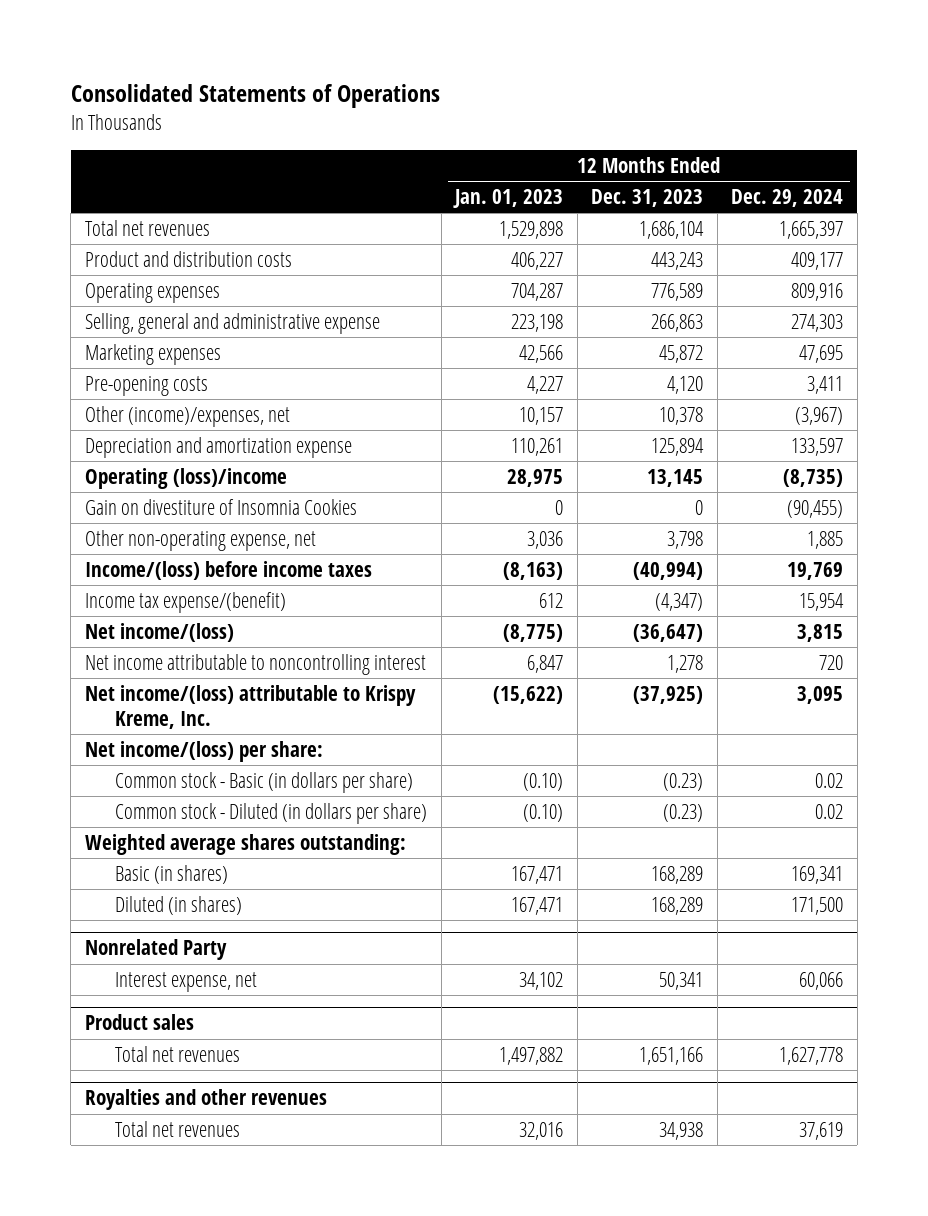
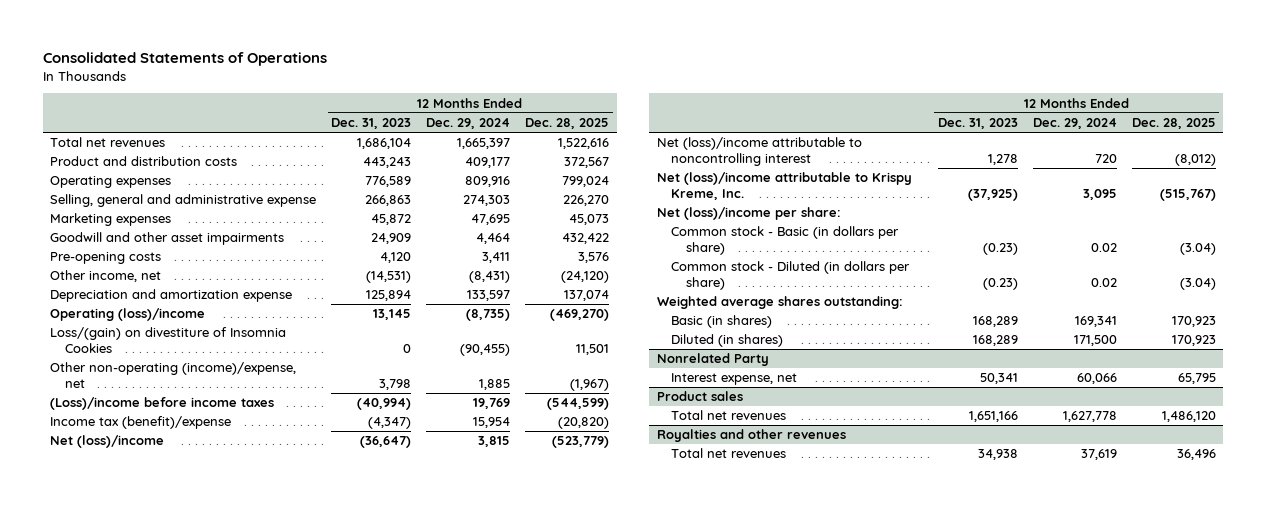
[453,189,564,209] Jan. 01, 2023 -> none
none -> [525,118,610,130] Dec. 28, 2025
none -> [50,232,285,246] Goodwill and other asset impairments
[84,405,290,427] Other (income)/expenses, net -> [50,270,162,283] Other income, net
[659,406,704,425] 10,378 -> [366,271,412,284] (14,531)
[795,406,844,425] (3,967) -> [469,271,511,284] (8,431)
[84,498,357,515] Gain on divestiture of Insomnia Cookies -> [50,327,287,354] Loss/(gain) on divestiture of Insomnia Cookies
[84,529,316,551] Other non-operating expense, net -> [50,362,297,389] Other non-operating (income)/expense, net
[84,560,372,580] Income/(loss) before income taxes -> [50,397,275,411] (Loss)/income before income taxes
[84,591,286,613] Income tax expense/(benefit) -> [50,416,232,430] Income tax (benefit)/expense
[84,622,234,642] Net income/(loss) -> [50,435,165,449] Net (loss)/income
[84,653,426,675] Net income attributable to noncontrolling interest -> [656,137,862,167] Net (loss)/income attributable to noncontrolling interest
[84,684,416,730] Net income/(loss) attributable to Krispy Kreme, Inc. -> [656,172,912,201] Net (loss)/income attributable to Krispy Kreme, Inc.
[84,740,323,762] Net income/(loss) per share: -> [656,207,841,221] Net (loss)/income per share:

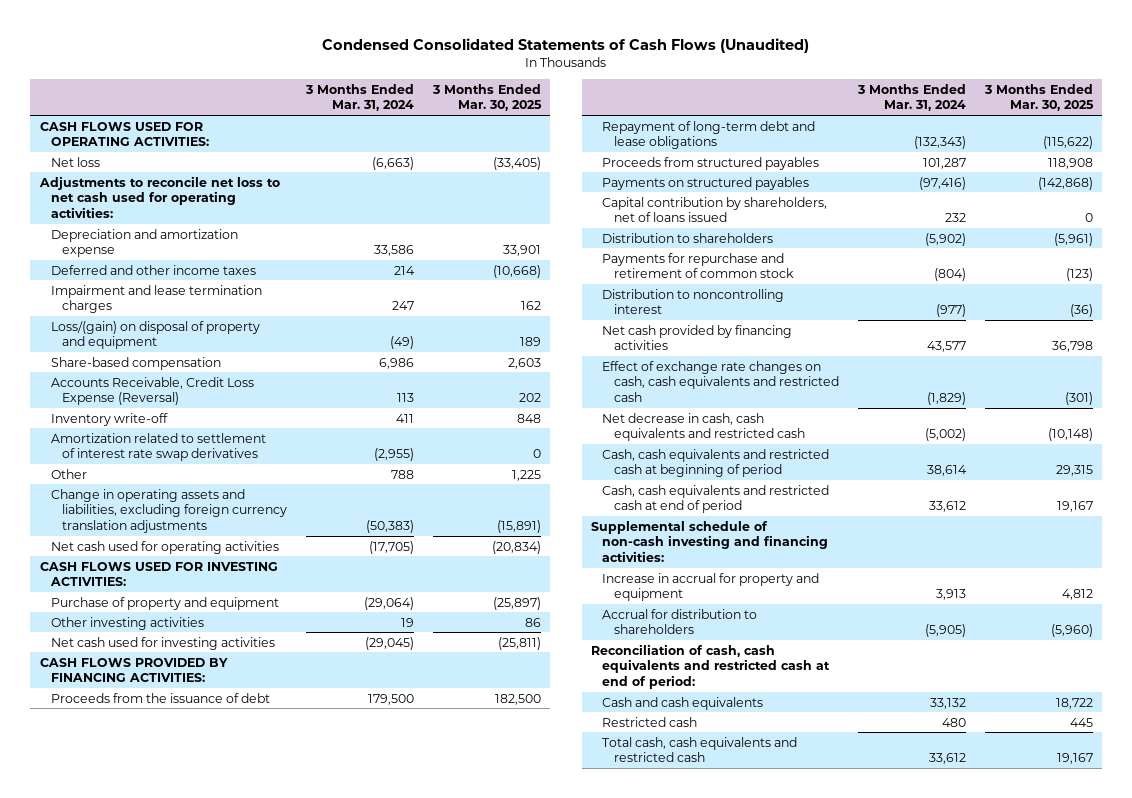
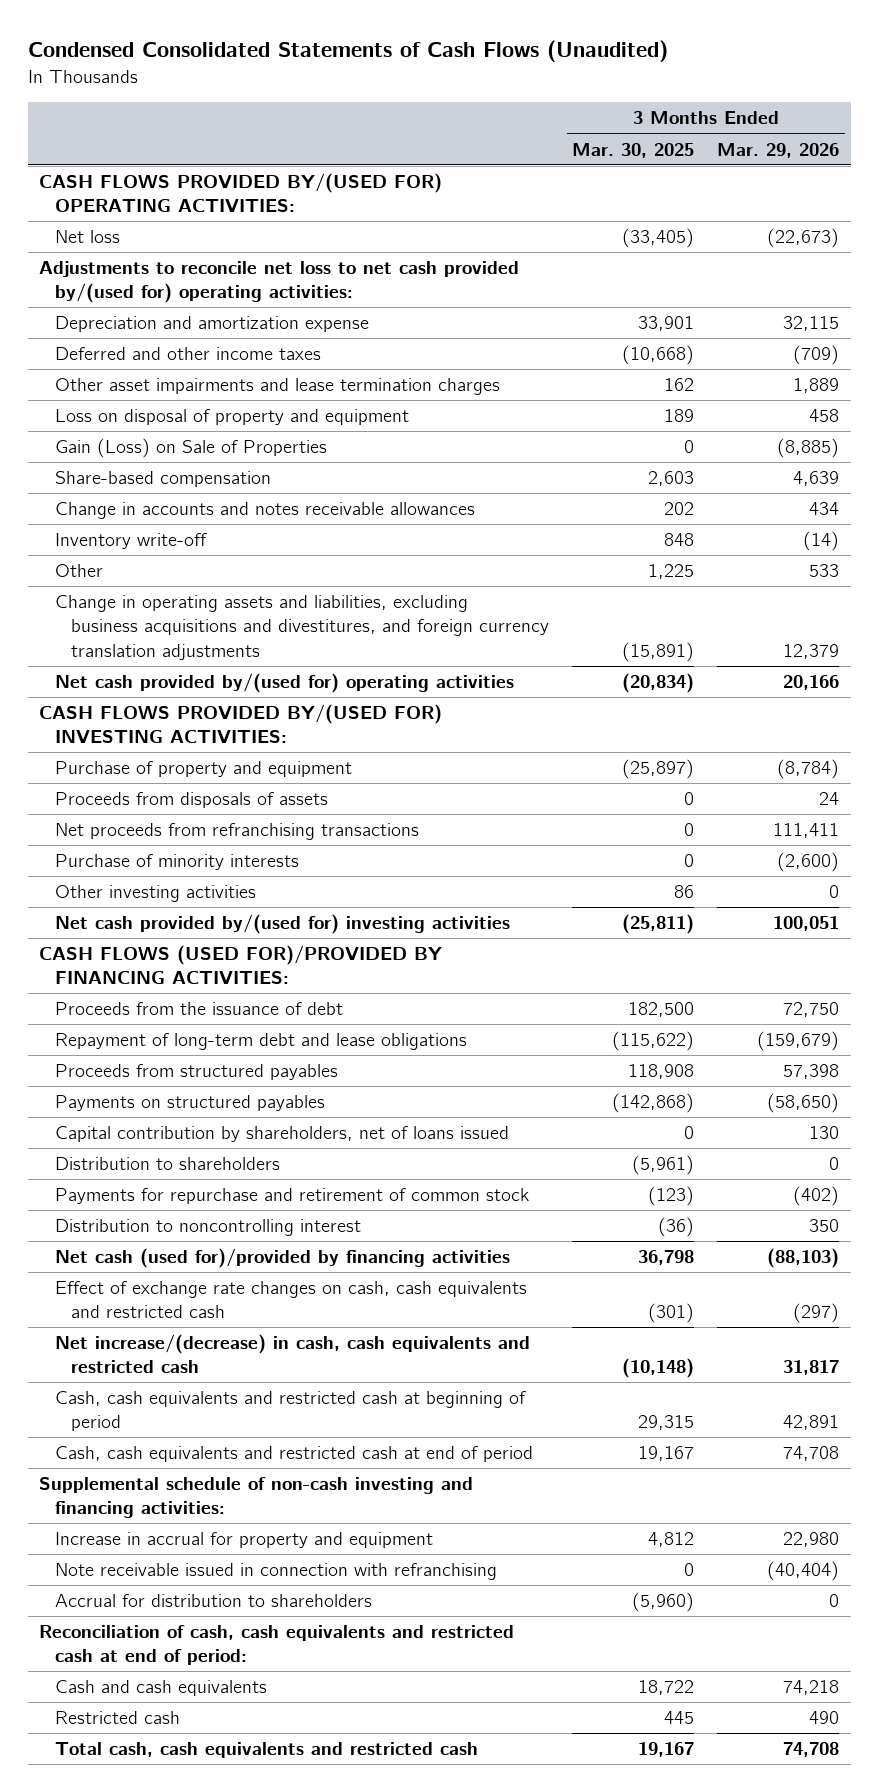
[305,83,415,112] 3 Months Ended Mar. 31, 2024 -> none
none -> [717,142,840,158] Mar. 29, 2026
[39,121,209,147] CASH FLOWS USED FOR OPERATING ACTIVITIES: -> [39,173,443,213] CASH FLOWS PROVIDED BY/(USED FOR) OPERATING ACTIVITIES:
[38,175,280,218] Adjustments to reconcile net loss to net cash used for operating activities: -> [39,261,520,304] Adjustments to reconcile net loss to net cash provided by/(used for) operating activities:
[50,284,262,314] Impairment and lease termination charges -> [55,378,501,396] Other asset impairments and lease termination charges
[50,320,260,350] Loss/(gain) on disposal of property and equipment -> [55,409,410,426] Loss on disposal of property and equipment
none -> [55,438,328,459] Gain (Loss) on Sale of Properties
[50,376,254,406] Accounts Receivable, Credit Loss Expense (Reversal) -> [55,502,476,520] Change in accounts and notes receivable allowances
[50,432,266,462] Amortization related to settlement of interest rate swap derivatives -> none
[50,488,288,533] Change in operating assets and liabilities, excluding foreign currency translation adjustments -> [55,595,550,660] Change in operating assets and liabilities, excluding business acquisitions and divestitures, and foreign currency translation adjustments
[50,540,279,554] Net cash used for operating activities -> [55,673,515,694] Net cash provided by/(used for) operating activities
[39,561,278,587] CASH FLOWS USED FOR INVESTING ACTIVITIES: -> [39,704,443,744] CASH FLOWS PROVIDED BY/(USED FOR) INVESTING ACTIVITIES:
none -> [55,792,329,809] Proceeds from disposals of assets
none -> [55,823,420,841] Net proceeds from refranchising transactions
none -> [55,854,300,871] Purchase of minority interests
[50,636,275,650] Net cash used for investing activities -> [55,914,511,935] Net cash provided by/(used for) investing activities
[39,657,228,683] CASH FLOWS PROVIDED BY FINANCING ACTIVITIES: -> [39,945,443,985] CASH FLOWS (USED FOR)/PROVIDED BY FINANCING ACTIVITIES:
[602,324,793,351] Net cash provided by financing activities -> [55,1248,511,1269] Net cash (used for)/provided by financing activities
[602,412,805,442] Net decrease in cash, cash equivalents and restricted cash -> [55,1334,531,1374] Net increase/(decrease) in cash, cash equivalents and restricted cash
none -> [55,1563,498,1581] Note receivable issued in connection with refranchising

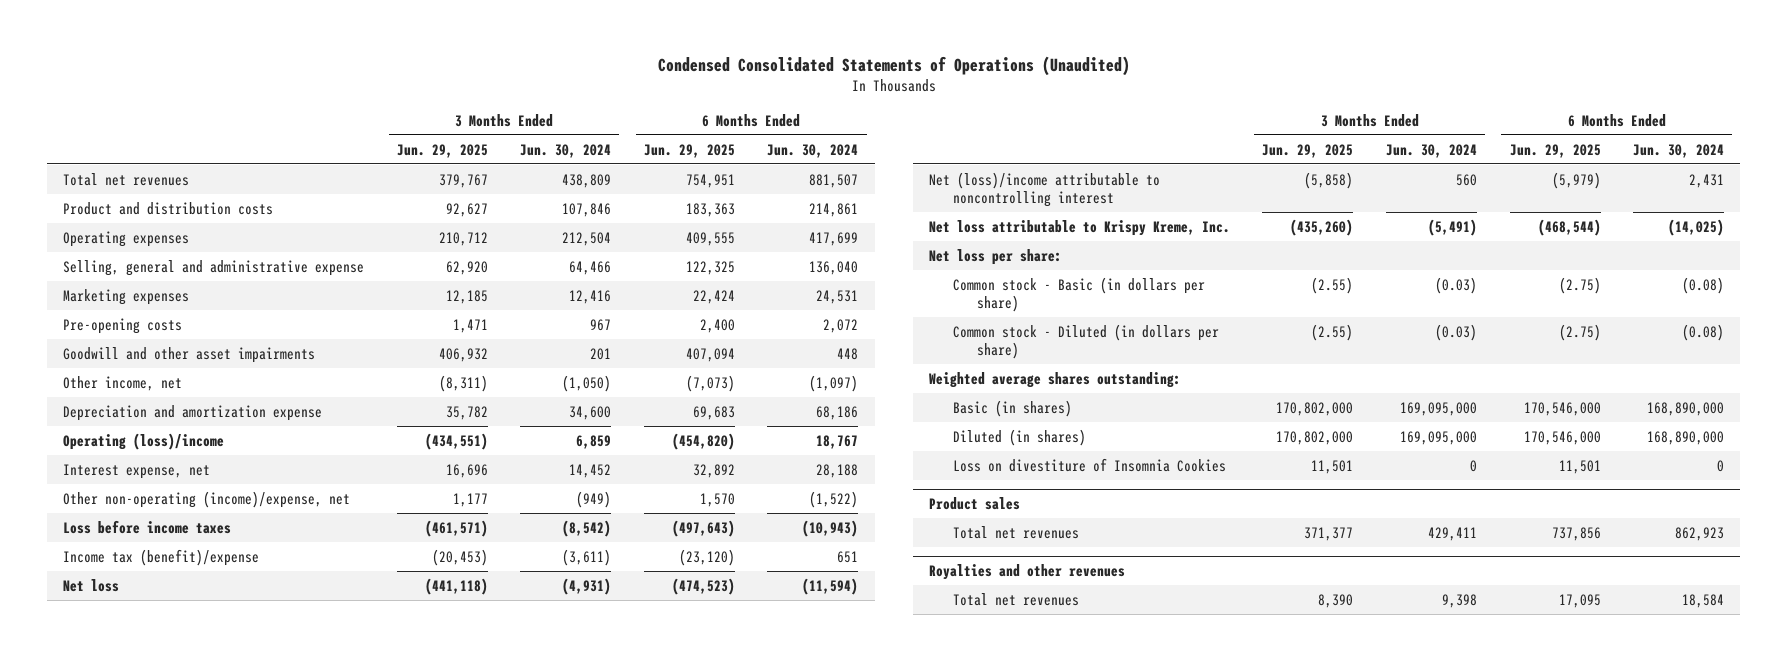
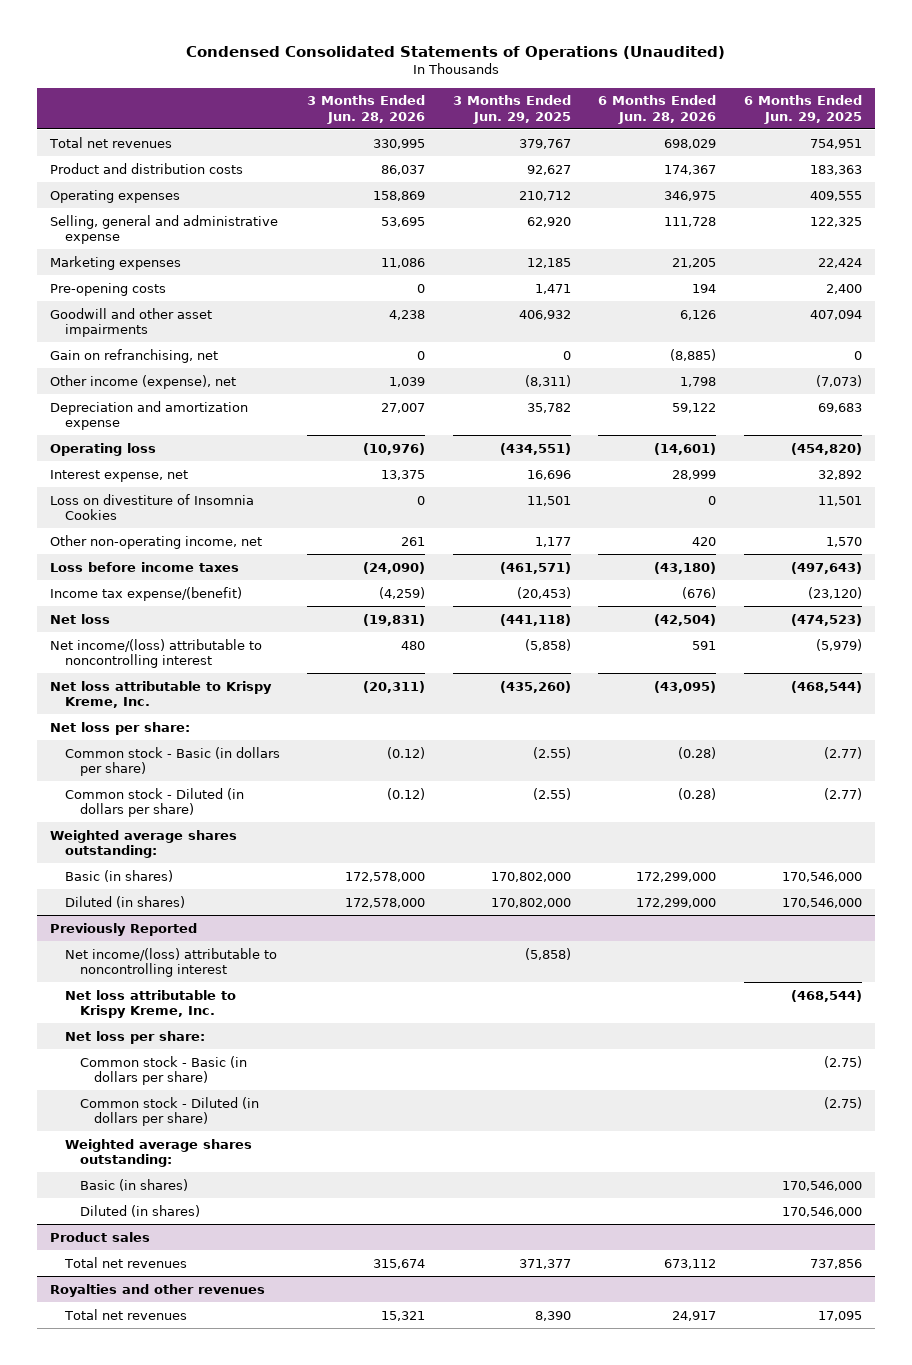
[520,143,612,158] Jun. 30, 2024 -> none
[767,143,859,158] Jun. 30, 2024 -> none
none -> [307,95,426,124] 3 Months Ended Jun. 28, 2026
none -> [598,95,717,124] 6 Months Ended Jun. 28, 2026
none -> [50,348,219,363] Gain on refranchising, net
[63,375,183,391] Other income, net -> [50,374,237,389] Other income (expense), net
[63,432,225,450] Operating (loss)/income -> [50,442,157,456] Operating loss
[952,457,1226,472] Loss on divestiture of Insomnia Cookies -> [50,493,255,521] Loss on divestiture of Insomnia Cookies
[63,490,351,508] Other non-operating (income)/expense, net -> [50,534,263,549] Other non-operating income, net
[63,548,260,566] Income tax (benefit)/expense -> [50,586,243,601] Income tax expense/(benefit)
[928,171,1160,208] Net (loss)/income attributable to noncontrolling interest -> [50,638,263,669] Net income/(loss) attributable to noncontrolling interest
[1558,276,1601,294] (2.75) -> [823,746,862,759] (2.77)
[1558,323,1601,341] (2.75) -> [823,787,862,800] (2.77)
none -> [50,922,198,936] Previously Reported
none -> [64,947,277,978] Net income/(loss) attributable to noncontrolling interest
none -> [64,989,236,1019] Net loss attributable to Krispy Kreme, Inc.
none -> [64,1030,205,1044] Net loss per share:
none -> [79,1055,247,1086] Common stock - Basic (in dollars per share)
none -> [79,1096,259,1127] Common stock - Diluted (in dollars per share)
none -> [64,1138,252,1168] Weighted average shares outstanding:
none -> [79,1178,188,1191] Basic (in shares)
none -> [79,1204,200,1217] Diluted (in shares)

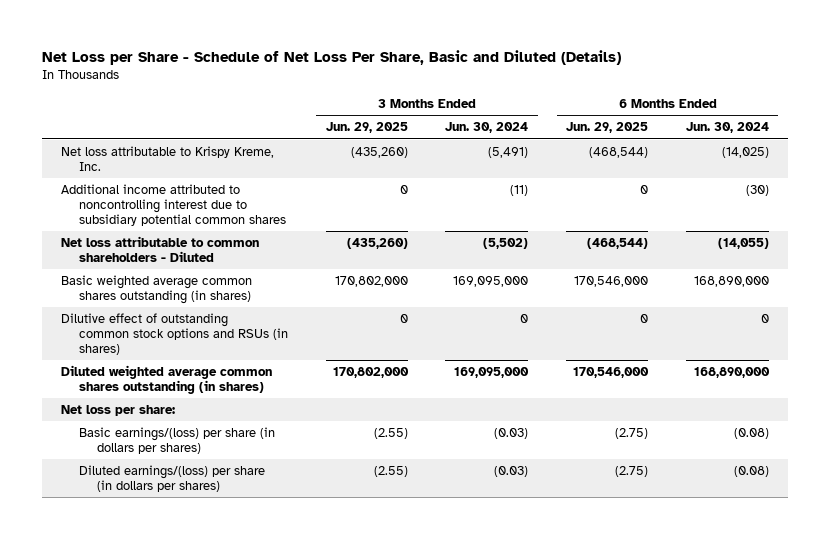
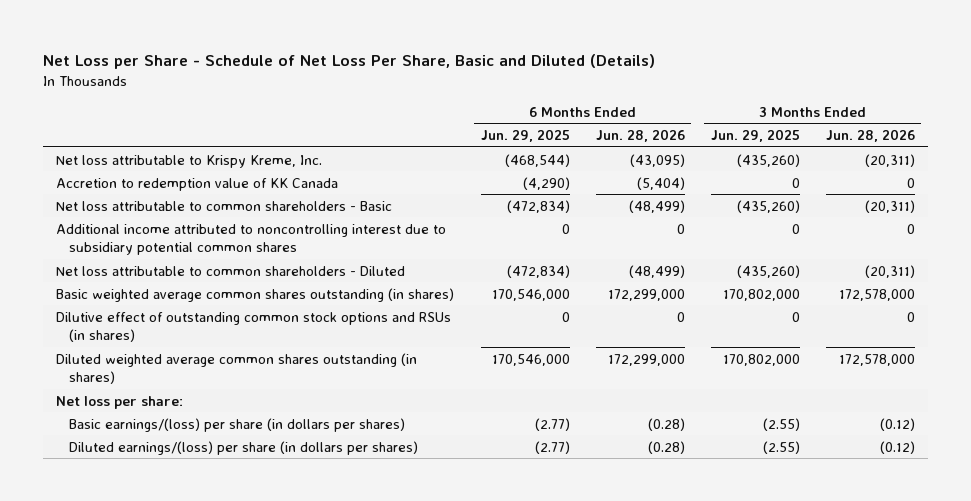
[445,122,529,134] Jun. 30, 2024 -> none
[686,122,770,134] Jun. 30, 2024 -> none
none -> [595,129,685,143] Jun. 28, 2026
none -> [825,129,915,143] Jun. 28, 2026
none -> [56,177,339,191] Accretion to redemption value of KK Canada
none -> [56,200,393,211] Net loss attributable to common shareholders - Basic
[587,238,649,250] (468,544) -> [506,264,570,278] (472,834)
[615,428,649,440] (2.75) -> [534,417,570,431] (2.77)
[615,466,649,478] (2.75) -> [534,440,570,454] (2.77)

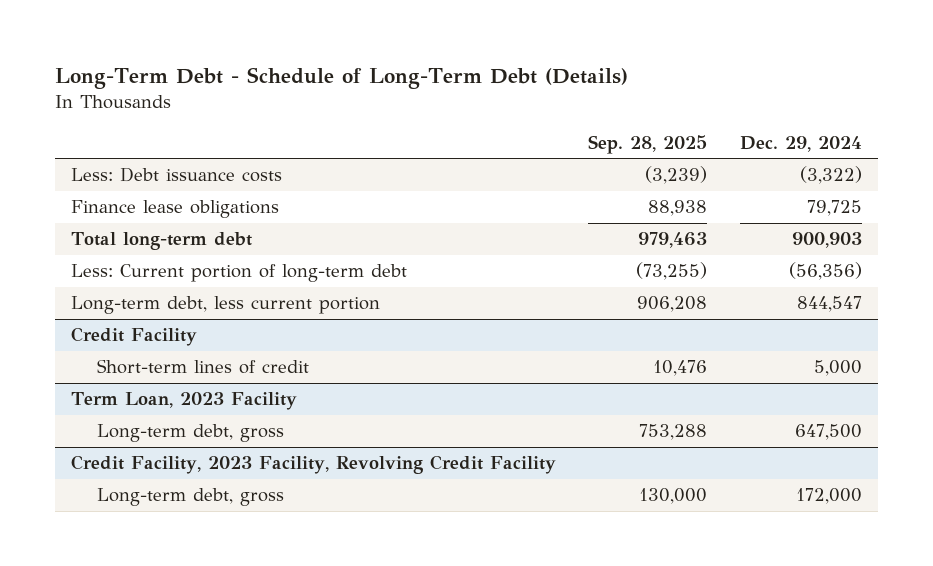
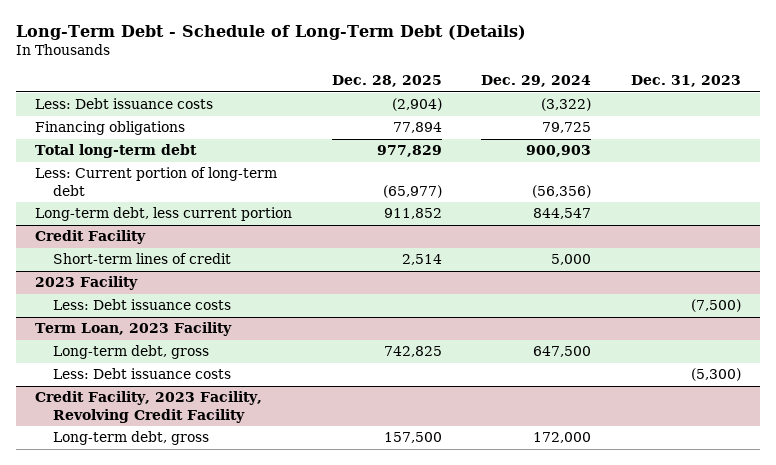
[588,134,708,154] Sep. 28, 2025 -> none
none -> [331,75,442,88] Dec. 28, 2025
none -> [630,75,741,88] Dec. 31, 2023
[71,200,280,219] Finance lease obligations -> [35,121,186,136] Financing obligations
none -> [35,276,139,291] 2023 Facility
none -> [53,299,232,311] Less: Debt issuance costs
none -> [53,368,232,380] Less: Debt issuance costs

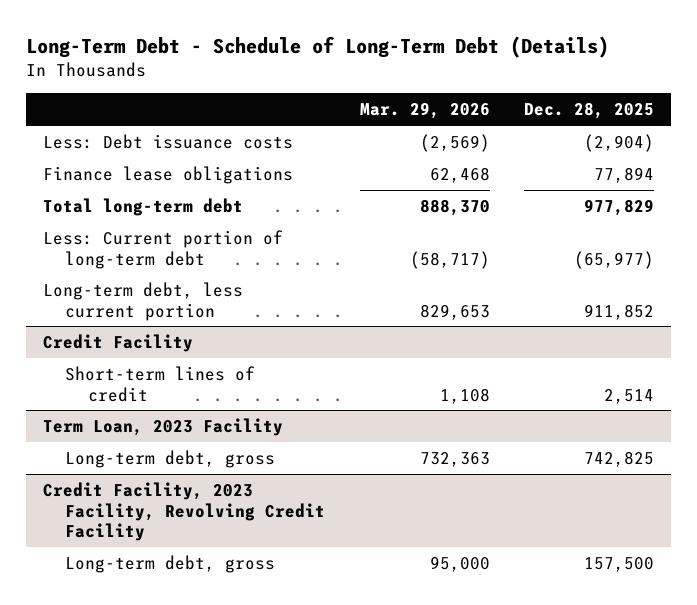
[481,75,592,88] Dec. 29, 2024 -> none
[630,75,741,88] Dec. 31, 2023 -> none
none -> [359,102,490,120] Mar. 29, 2026
[35,121,186,136] Financing obligations -> [43,165,294,184] Finance lease obligations
[35,276,139,291] 2023 Facility -> none
[53,299,232,311] Less: Debt issuance costs -> none
[53,368,232,380] Less: Debt issuance costs -> none

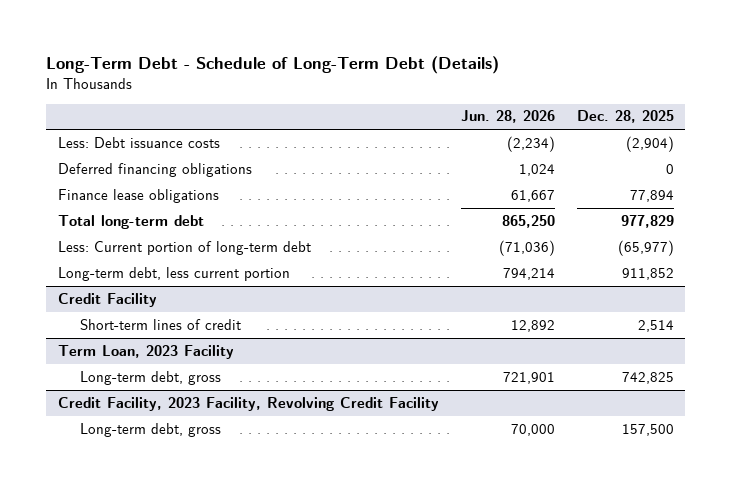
[359,102,490,120] Mar. 29, 2026 -> none
none -> [460,110,555,124] Jun. 28, 2026
none -> [57,162,252,177] Deferred financing obligations

